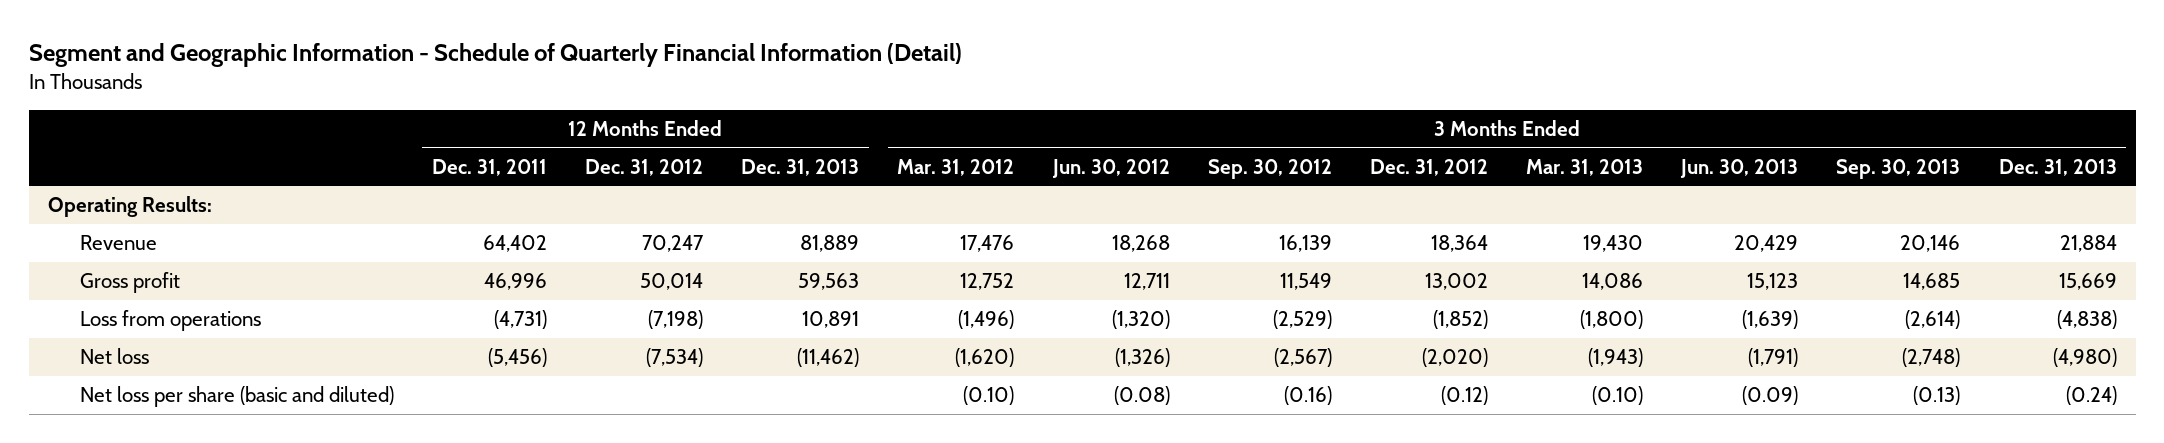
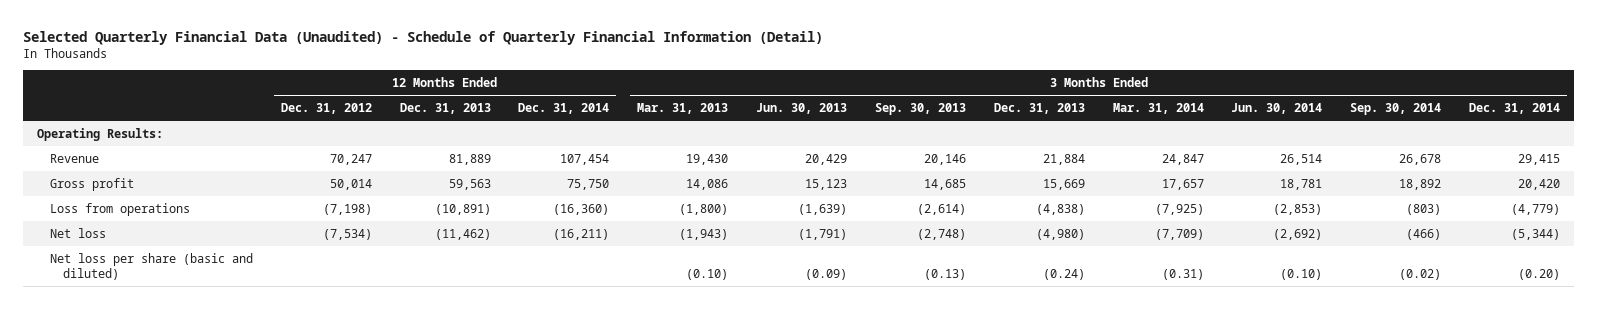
[28,42,962,67] Segment and Geographic Information - Schedule of Quarterly Financial Information (Detail) -> [23,30,824,45] Selected Quarterly Financial Data (Unaudited) - Schedule of Quarterly Financial Information (Detail)
[431,158,547,176] Dec. 31, 2011 -> none
[897,158,1015,176] Mar. 31, 2012 -> none
[1051,158,1170,178] Jun. 30, 2012 -> none
[1207,158,1332,179] Sep. 30, 2012 -> none
[1369,158,1488,176] Dec. 31, 2012 -> none
none -> [518,103,610,115] Dec. 31, 2014
none -> [1112,103,1204,115] Mar. 31, 2014
none -> [1231,103,1323,115] Jun. 30, 2014
none -> [1350,103,1442,116] Sep. 30, 2014
none -> [1468,103,1560,115] Dec. 31, 2014
[802,311,860,329] 10,891 -> [434,203,491,215] (10,891)

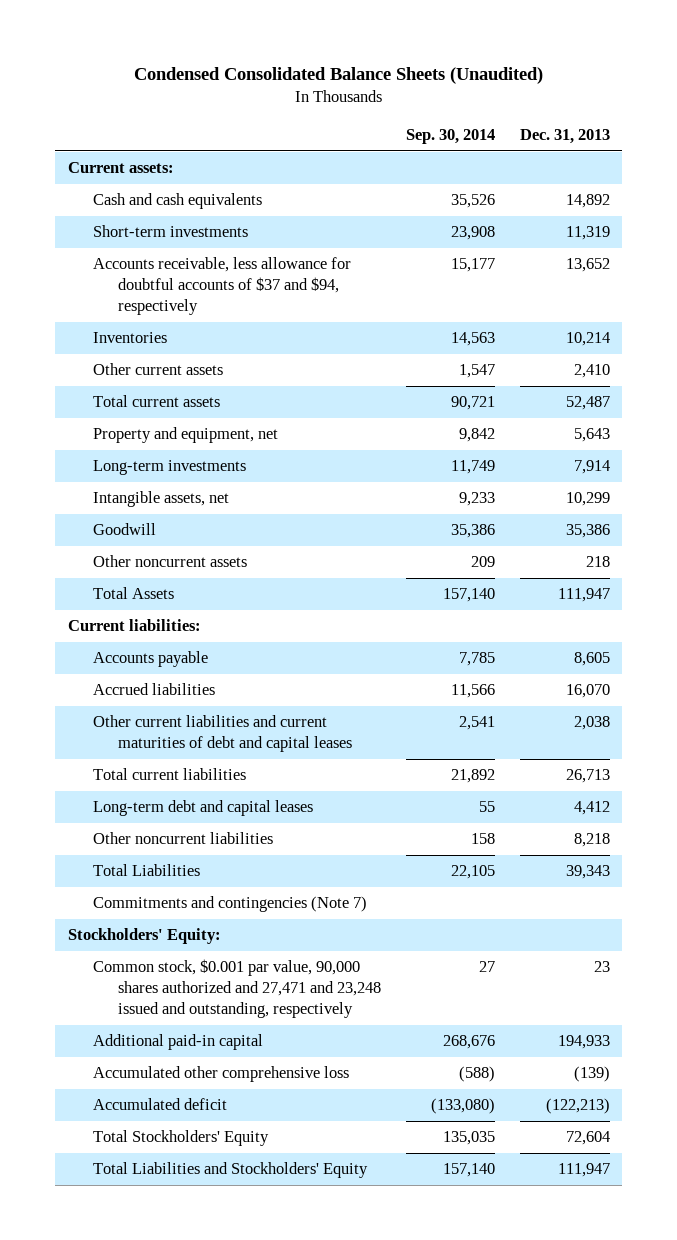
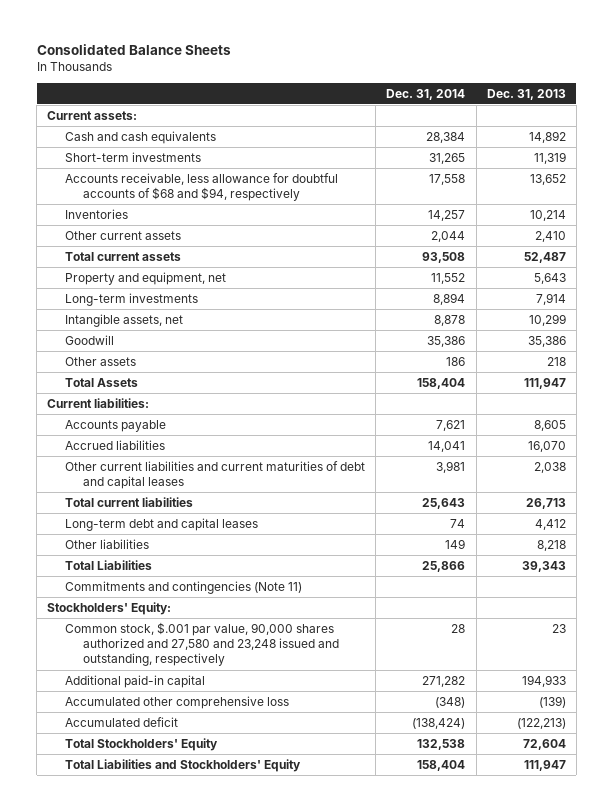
[133,67,543,85] Condensed Consolidated Balance Sheets (Unaudited) -> [36,44,231,56] Consolidated Balance Sheets
[405,128,495,144] Sep. 30, 2014 -> none
none -> [386,88,466,100] Dec. 31, 2014
[92,257,351,315] Accounts receivable, less allowance for doubtful accounts of $37 and $94, respectively -> [65,172,339,202] Accounts receivable, less allowance for doubtful accounts of $68 and $94, respectively
[92,555,247,568] Other noncurrent assets -> [65,356,137,366] Other assets
[92,832,273,845] Other noncurrent liabilities -> [65,538,150,549] Other liabilities
[92,896,367,913] Commitments and contingencies (Note 7) -> [65,580,303,594] Commitments and contingencies (Note 11)
[92,959,382,1018] Common stock, $0.001 par value, 90,000 shares authorized and 27,471 and 23,248 issued and outstanding, respectively -> [65,621,340,667] Common stock, $.001 par value, 90,000 shares authorized and 27,580 and 23,248 issued and outstanding, respectively

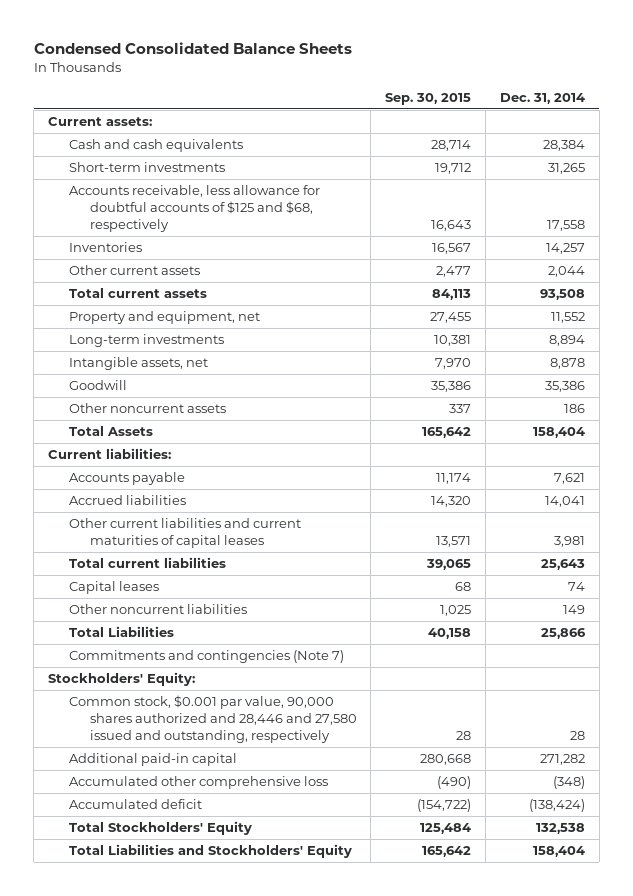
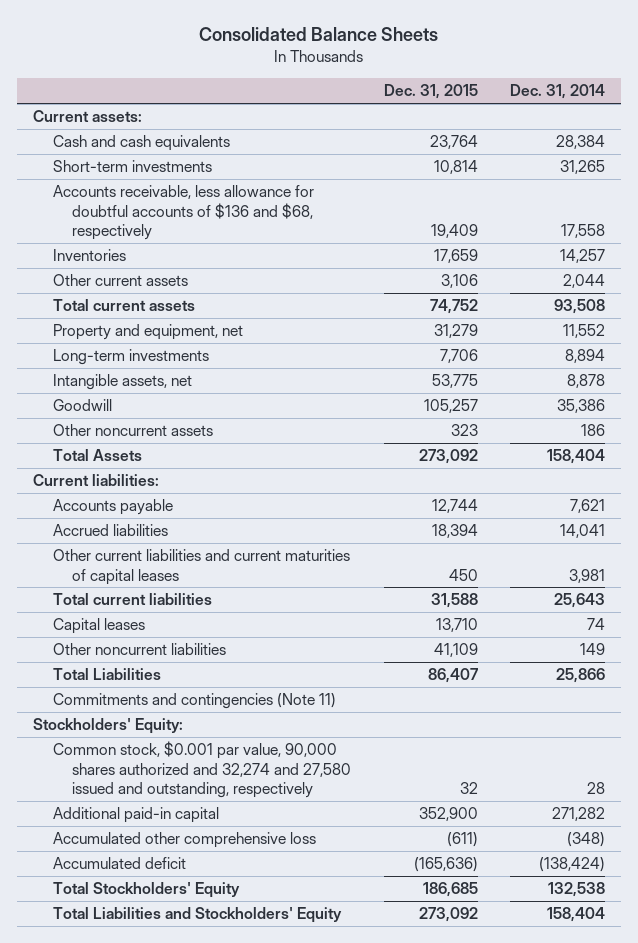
[33,42,352,55] Condensed Consolidated Balance Sheets -> [199,27,439,42] Consolidated Balance Sheets
[385,92,472,105] Sep. 30, 2015 -> none
none -> [383,84,478,100] Dec. 31, 2015
[68,185,320,233] Accounts receivable, less allowance for doubtful accounts of $125 and $68, respectively -> [52,185,314,241] Accounts receivable, less allowance for doubtful accounts of $136 and $68, respectively
[68,650,344,664] Commitments and contingencies (Note 7) -> [52,693,336,710] Commitments and contingencies (Note 11)
[68,695,357,744] Common stock, $0.001 par value, 90,000 shares authorized and 28,446 and 27,580 issued and outstanding, respectively -> [52,741,351,799] Common stock, $0.001 par value, 90,000 shares authorized and 32,274 and 27,580 issued and outstanding, respectively

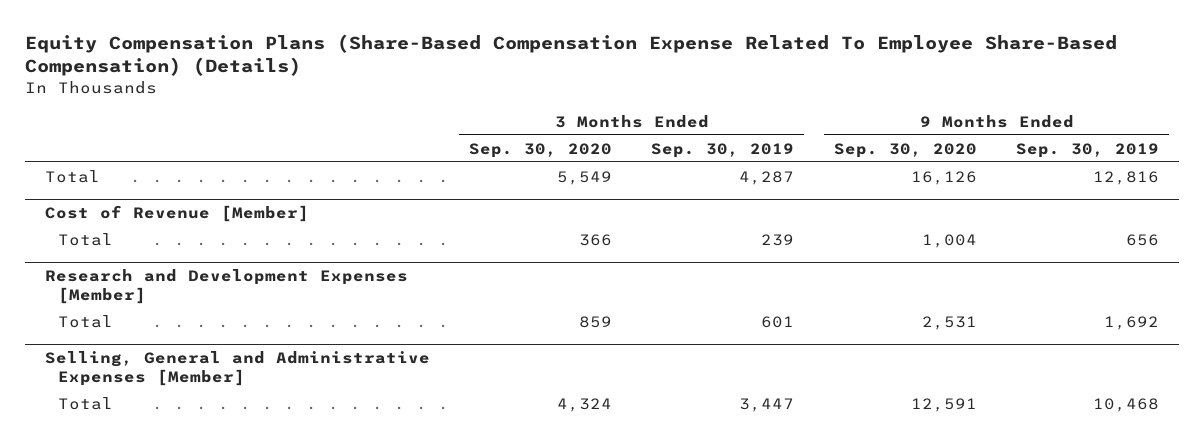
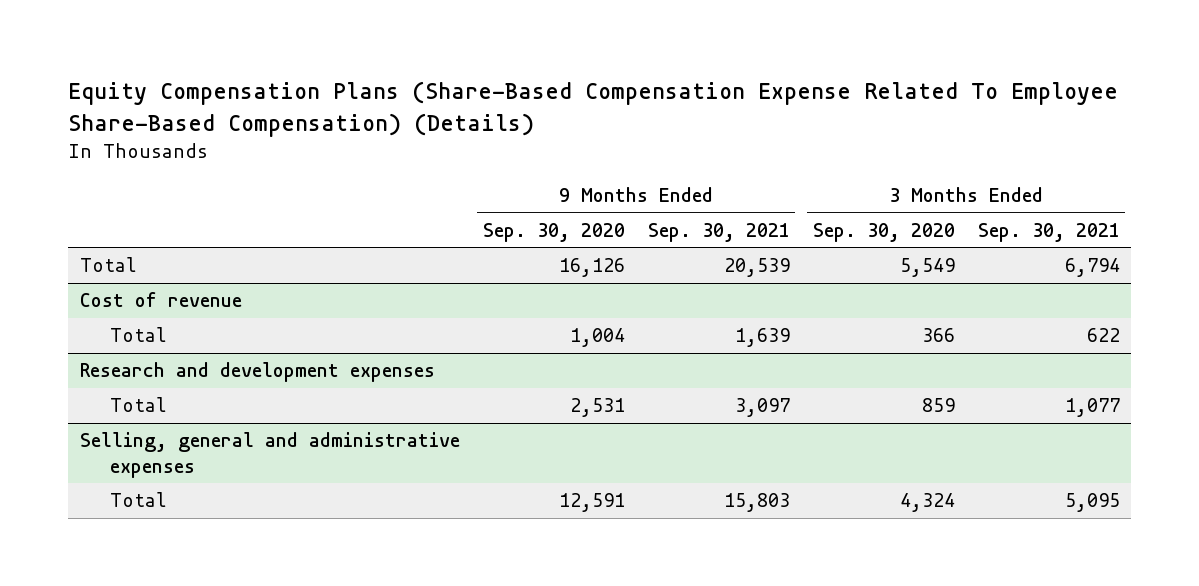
[651,142,795,158] Sep. 30, 2019 -> none
[1016,142,1160,158] Sep. 30, 2019 -> none
none -> [647,222,790,242] Sep. 30, 2021
none -> [977,222,1120,242] Sep. 30, 2021
[44,205,309,223] Cost of Revenue [Member] -> [79,292,242,308] Cost of revenue
[44,269,408,304] Research and Development Expenses [Member] -> [79,362,435,383] Research and development expenses
[44,351,430,386] Selling, General and Administrative Expenses [Member] -> [79,432,460,479] Selling, general and administrative expenses

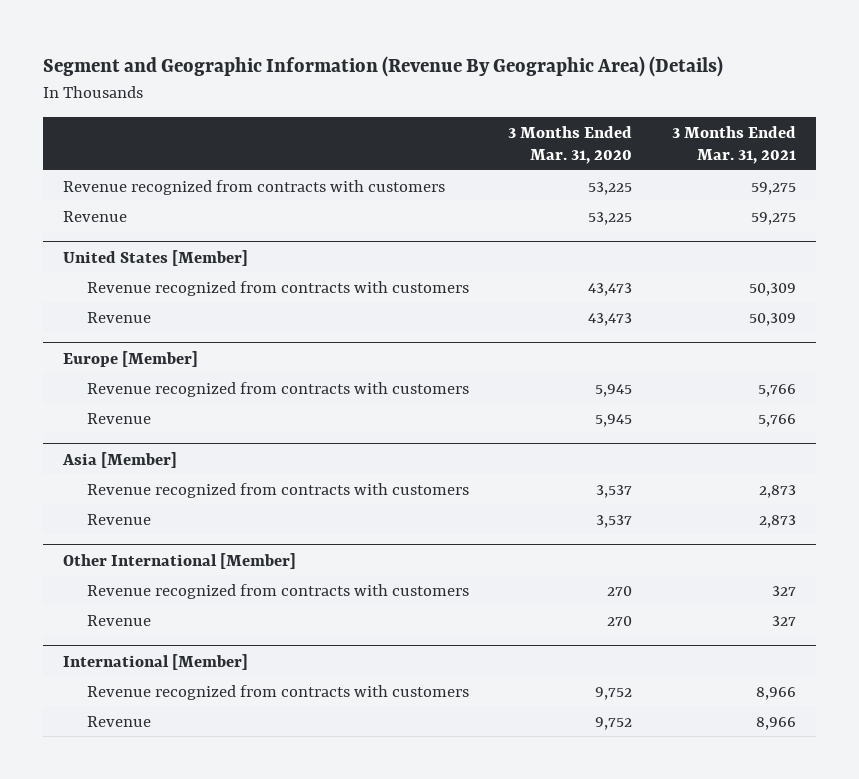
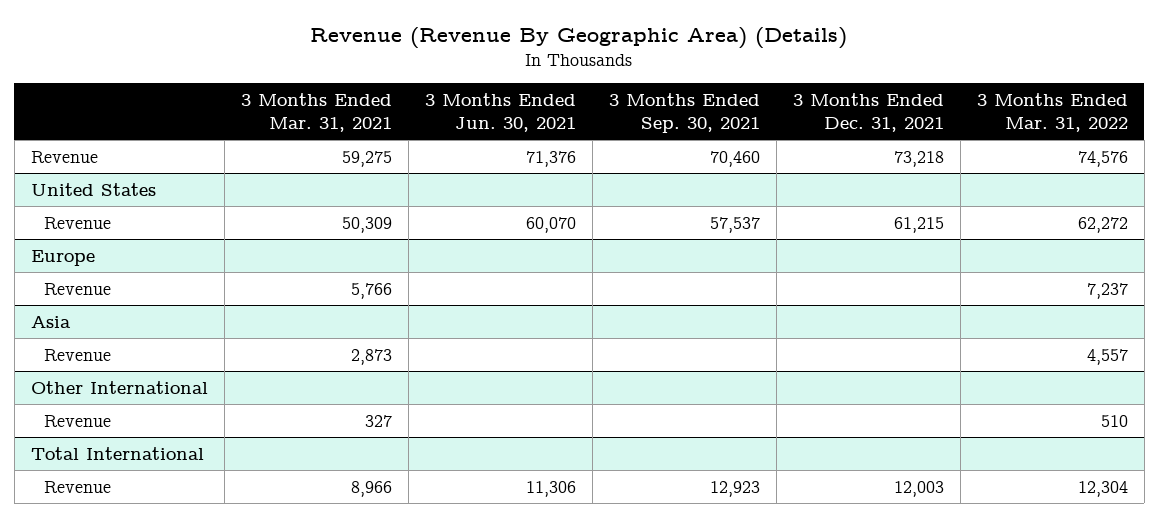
[42,56,723,78] Segment and Geographic Information (Revenue By Geographic Area) (Details) -> [310,26,848,49] Revenue (Revenue By Geographic Area) (Details)
[508,125,633,164] 3 Months Ended Mar. 31, 2020 -> none
none -> [424,93,576,132] 3 Months Ended Jun. 30, 2021
none -> [608,93,760,133] 3 Months Ended Sep. 30, 2021
none -> [792,93,944,132] 3 Months Ended Dec. 31, 2021
none -> [976,93,1128,132] 3 Months Ended Mar. 31, 2022
[62,179,445,195] Revenue recognized from contracts with customers -> none
[86,280,469,296] Revenue recognized from contracts with customers -> none
[62,249,248,266] United States [Member] -> [30,182,156,196] United States
[86,381,469,397] Revenue recognized from contracts with customers -> none
[62,350,198,367] Europe [Member] -> [30,249,95,266] Europe
[86,482,469,498] Revenue recognized from contracts with customers -> none
[61,451,177,468] Asia [Member] -> [30,315,71,328] Asia
[86,583,469,599] Revenue recognized from contracts with customers -> none
[62,552,296,569] Other International [Member] -> [30,380,208,394] Other International
[86,684,469,700] Revenue recognized from contracts with customers -> none
[62,653,248,670] International [Member] -> [30,446,204,460] Total International

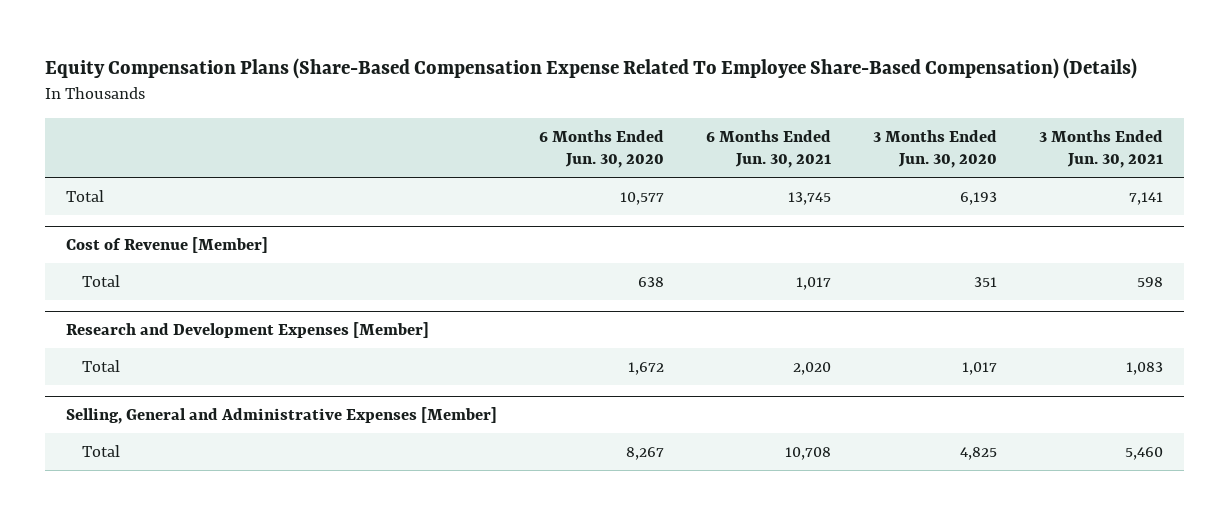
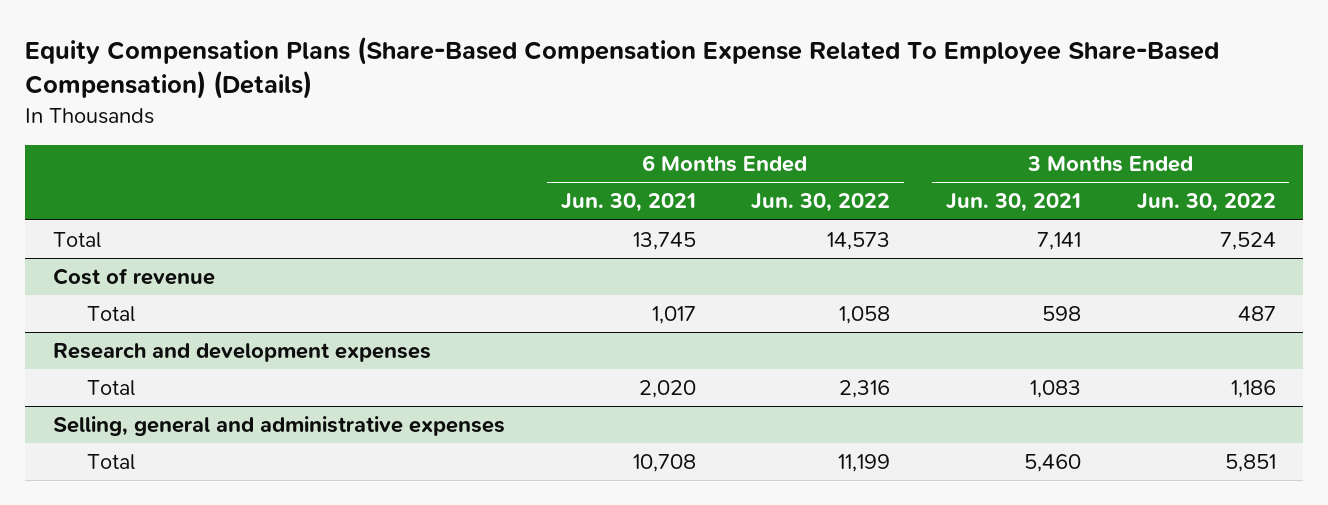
[539,129,665,169] 6 Months Ended Jun. 30, 2020 -> none
[873,129,998,169] 3 Months Ended Jun. 30, 2020 -> none
none -> [751,193,891,213] Jun. 30, 2022
none -> [1136,193,1276,213] Jun. 30, 2022
[66,236,269,253] Cost of Revenue [Member] -> [52,268,215,286] Cost of revenue
[66,321,430,338] Research and Development Expenses [Member] -> [52,343,431,363] Research and development expenses
[66,406,498,424] Selling, General and Administrative Expenses [Member] -> [52,416,505,437] Selling, general and administrative expenses

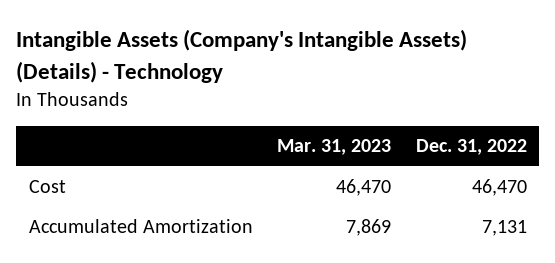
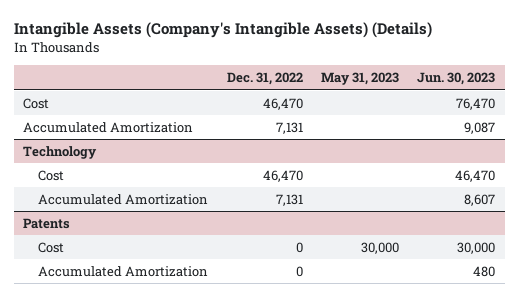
[16,29,468,83] Intangible Assets (Company's Intangible Assets) (Details) - Technology -> [13,22,432,39] Intangible Assets (Company's Intangible Assets) (Details)
[277,139,392,156] Mar. 31, 2023 -> none
none -> [320,72,399,86] May 31, 2023
none -> [417,72,496,86] Jun. 30, 2023
none -> [23,145,98,159] Technology
none -> [38,169,65,181] Cost
none -> [38,193,209,205] Accumulated Amortization
none -> [23,217,71,229] Patents
none -> [38,241,65,253] Cost
none -> [38,265,209,277] Accumulated Amortization

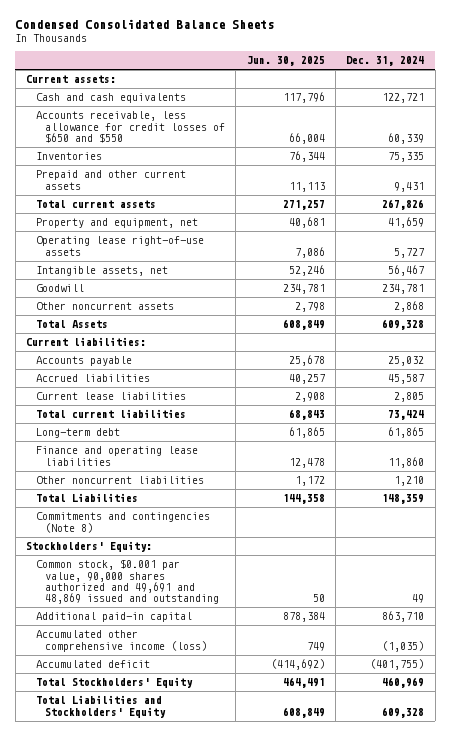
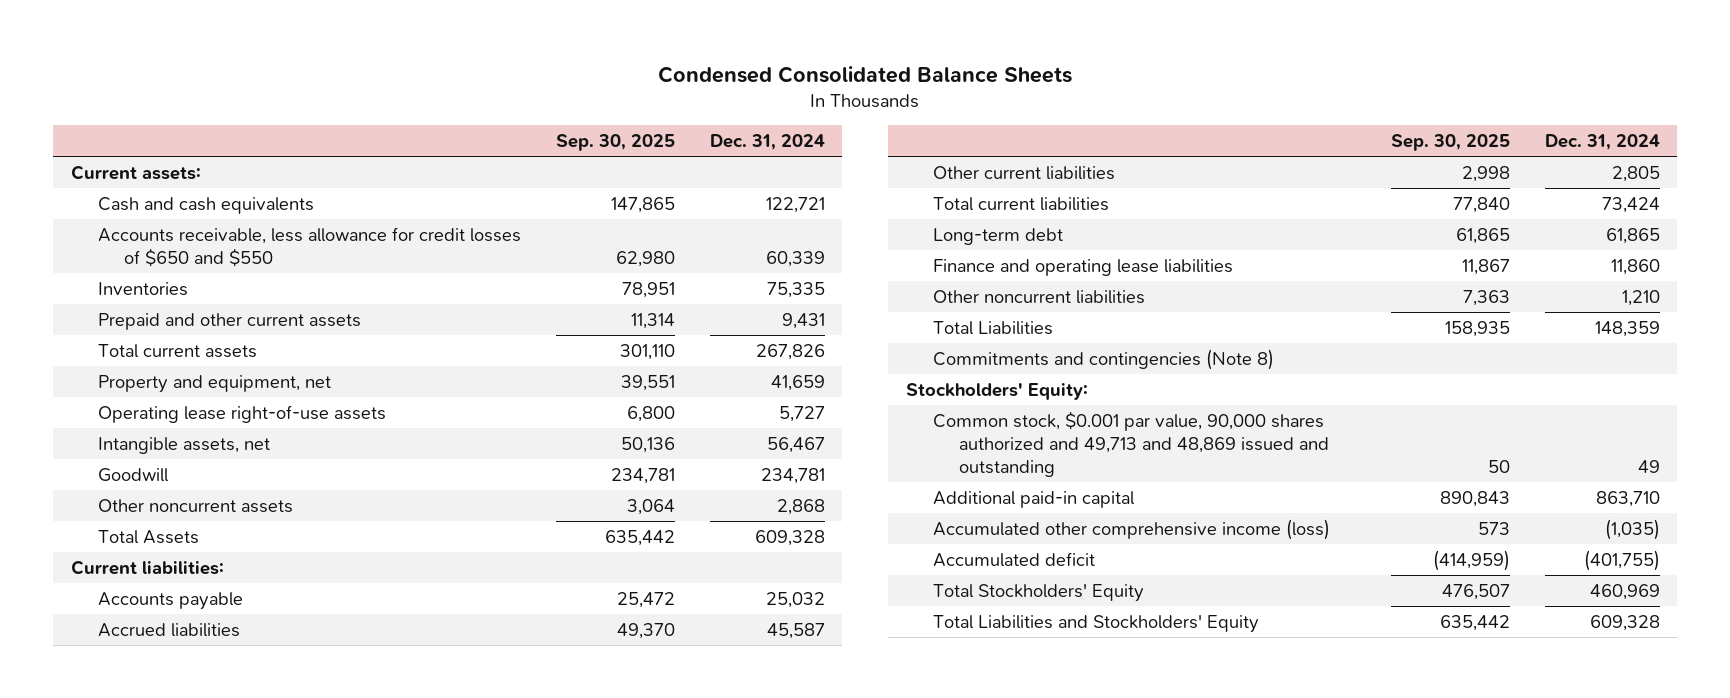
[246,56,325,67] Jun. 30, 2025 -> none
none -> [555,134,675,152] Sep. 30, 2025
[35,392,186,401] Current lease liabilities -> [932,165,1115,180] Other current liabilities
[35,559,219,605] Common stock, $0.001 par value, 90,000 shares authorized and 49,691 and 48,869 issued and outstanding -> [932,410,1330,477] Common stock, $0.001 par value, 90,000 shares authorized and 49,713 and 48,869 issued and outstanding

